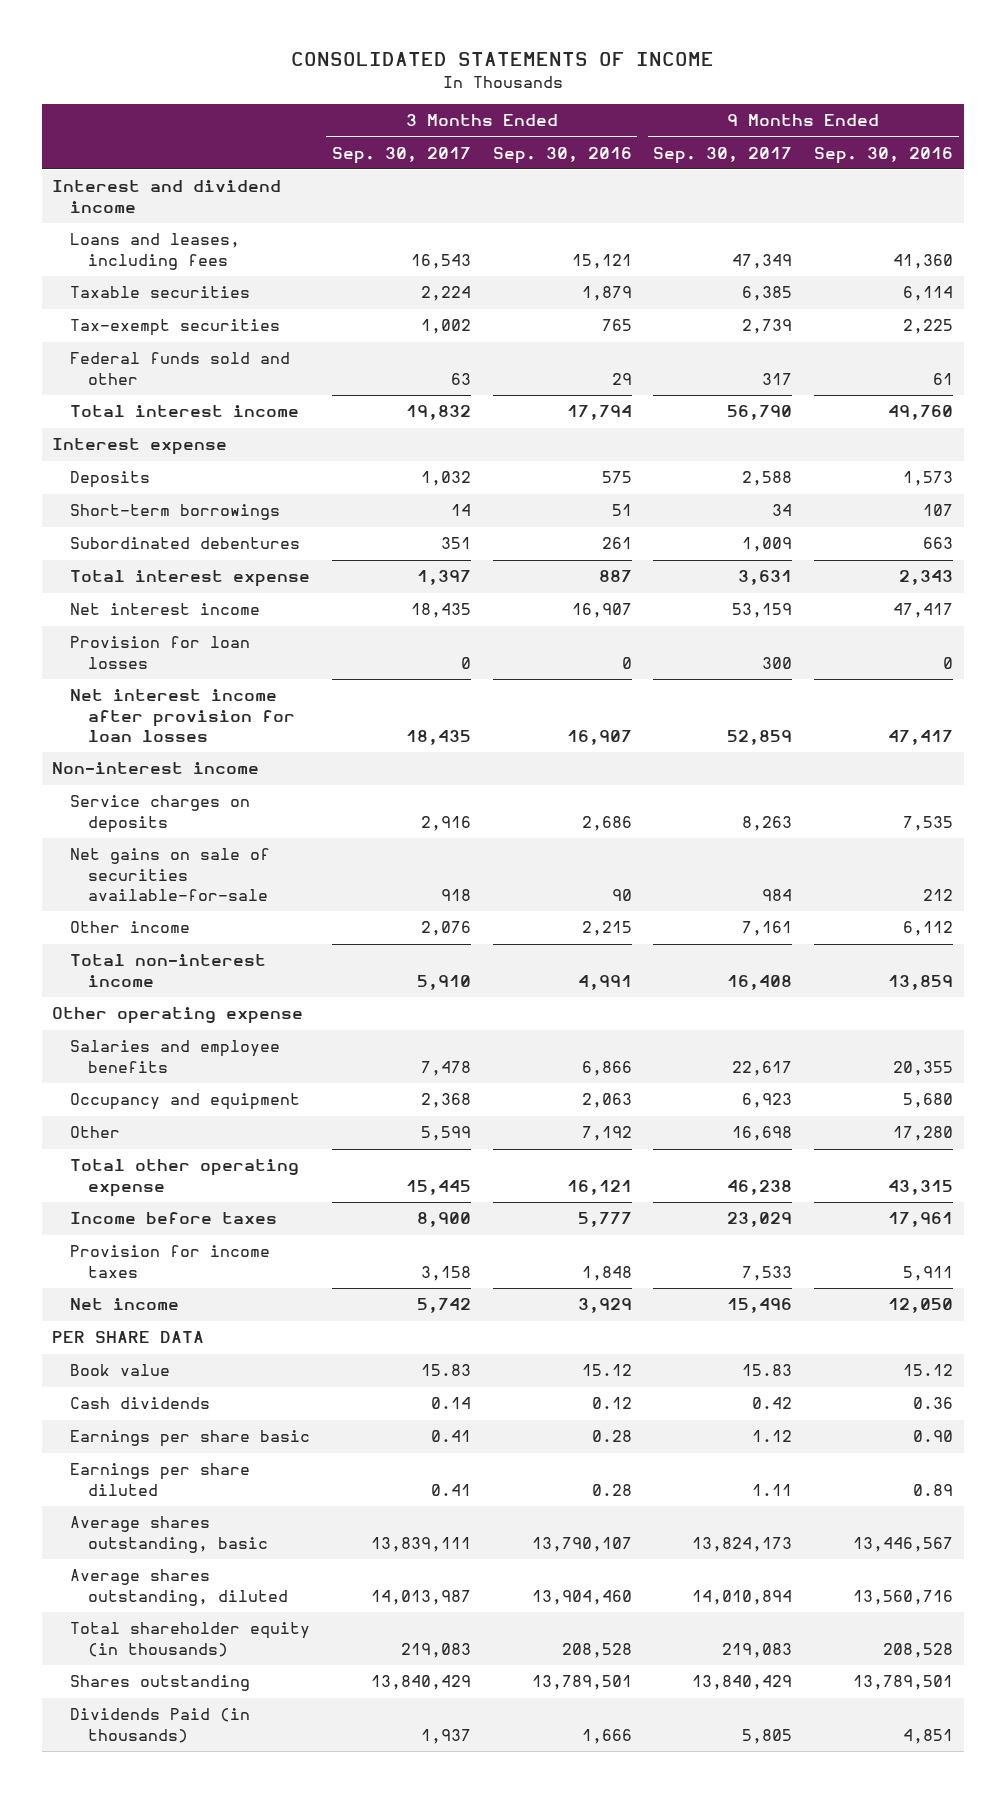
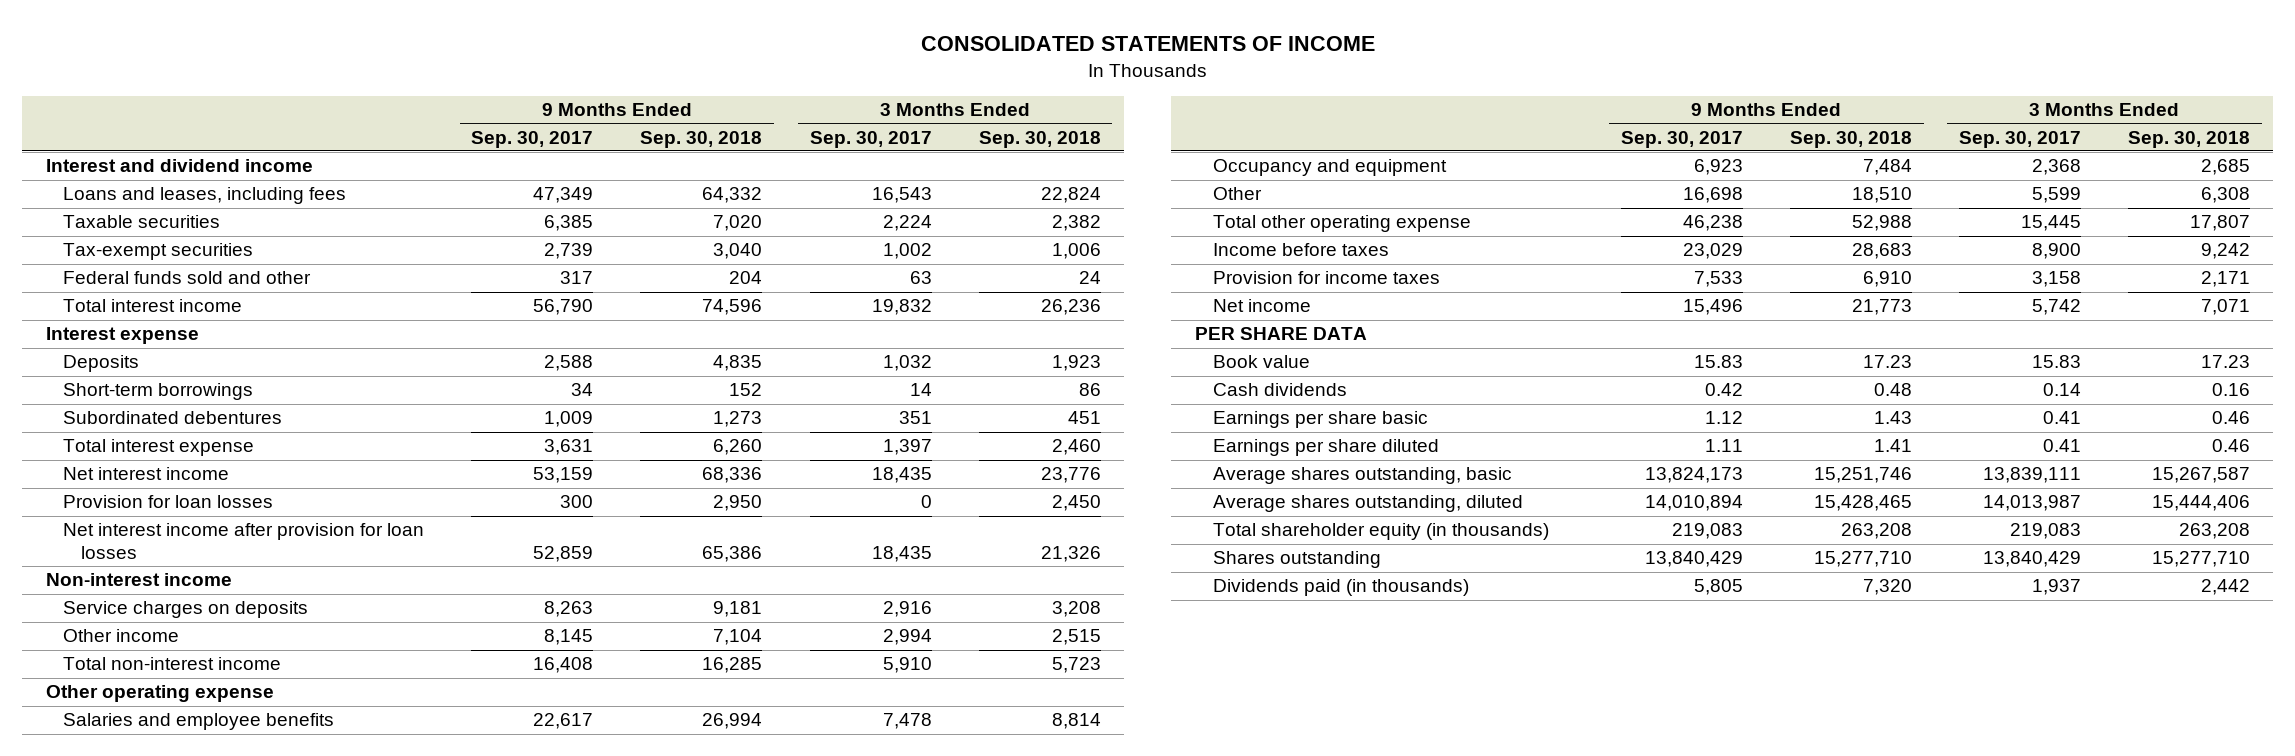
[492,146,632,164] Sep. 30, 2016 -> none
[814,146,954,164] Sep. 30, 2016 -> none
none -> [640,130,763,148] Sep. 30, 2018
none -> [978,130,1101,148] Sep. 30, 2018
[70,848,271,901] Net gains on sale of securities available-for-sale -> none
[420,921,471,937] 2,076 -> [882,629,932,646] 2,994
[742,921,793,937] 7,161 -> [544,629,594,646] 8,145
[70,1708,251,1743] Dividends Paid (in thousands) -> [1212,579,1469,597] Dividends paid (in thousands)

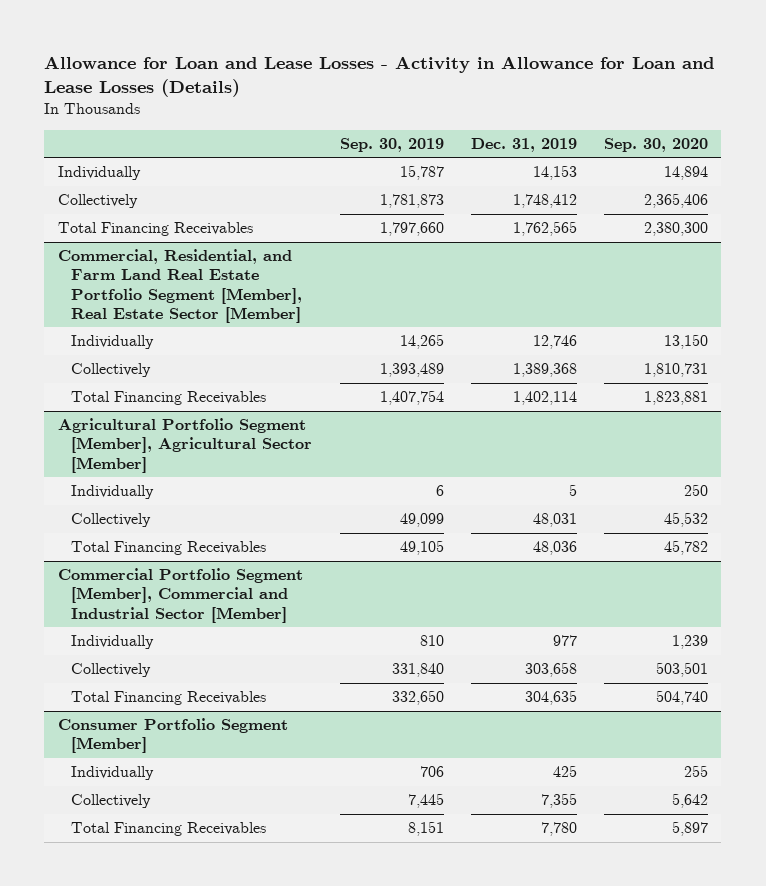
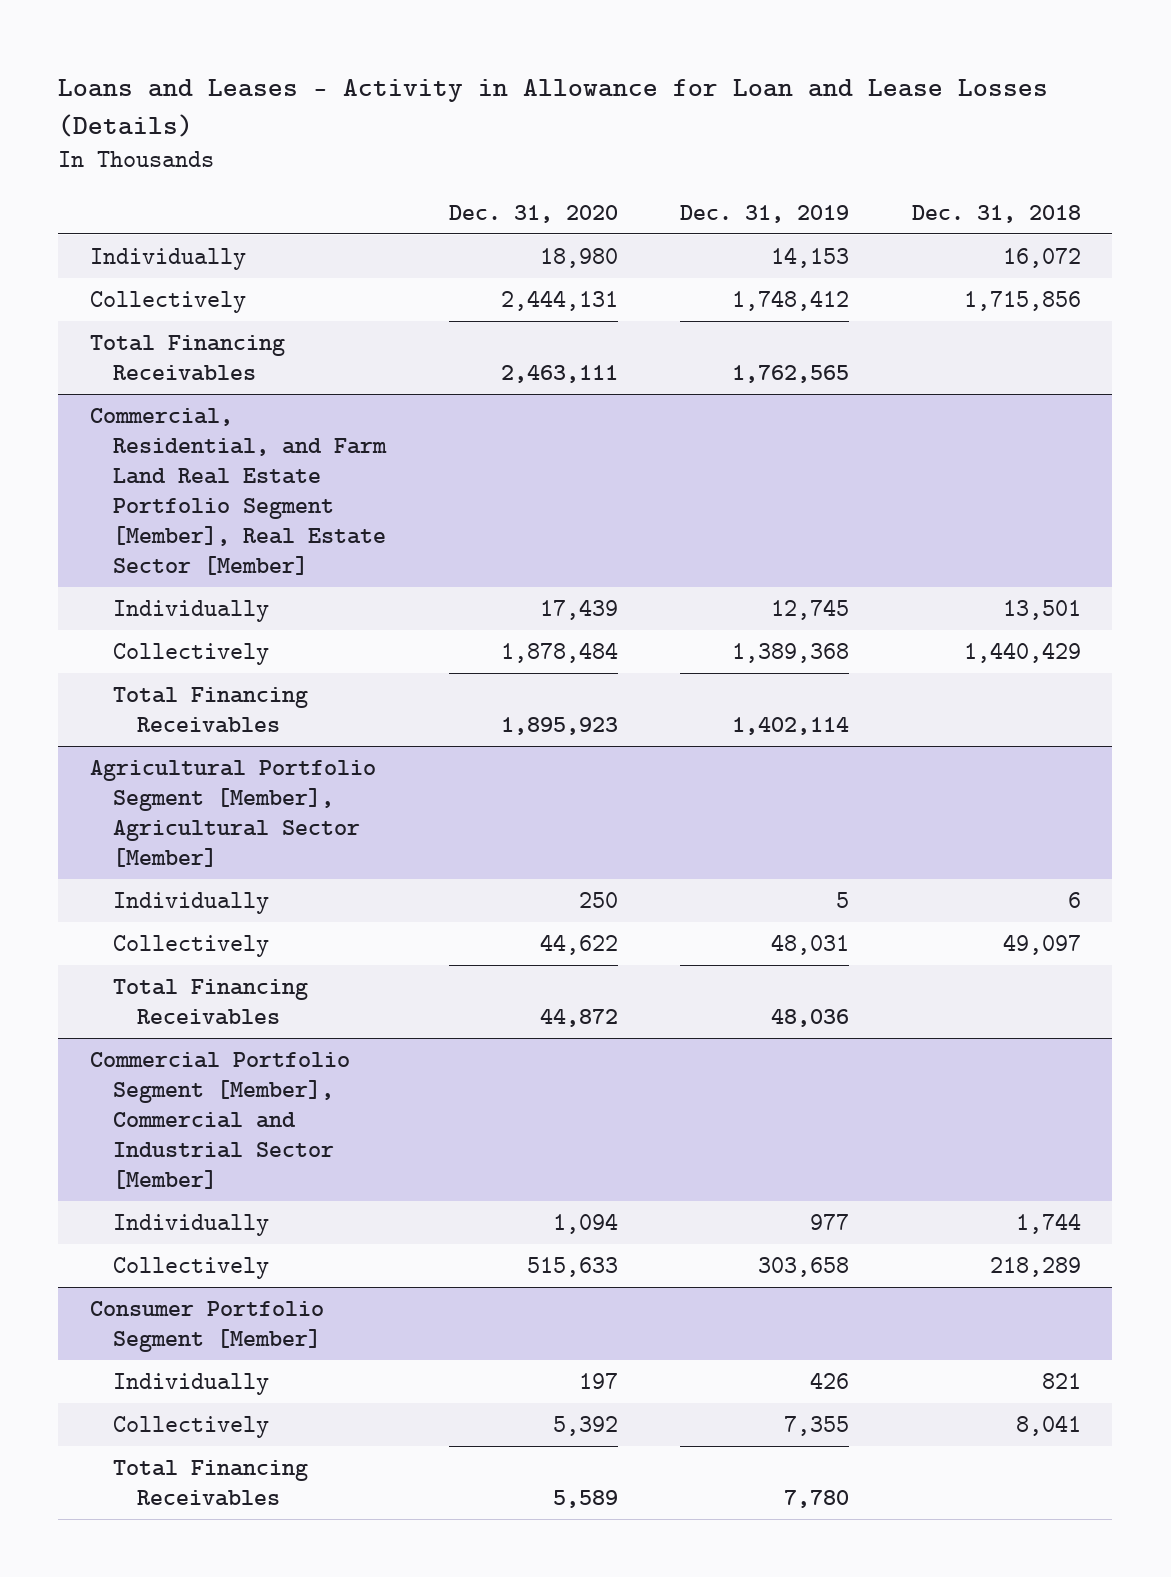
[44,55,715,97] Allowance for Loan and Lease Losses - Activity in Allowance for Loan and Lease Losses (Details) -> [58,79,1049,137] Loans and Leases - Activity in Allowance for Loan and Lease Losses (Details)
[339,137,444,152] Sep. 30, 2019 -> none
[603,137,708,152] Sep. 30, 2020 -> none
none -> [448,204,618,223] Dec. 31, 2020
none -> [911,204,1081,223] Dec. 31, 2018
[532,335,577,350] 12,746 -> [771,598,850,620] 12,745
[71,691,267,706] Total Financing Receivables -> none
[552,765,577,778] 425 -> [810,1371,850,1389] 426

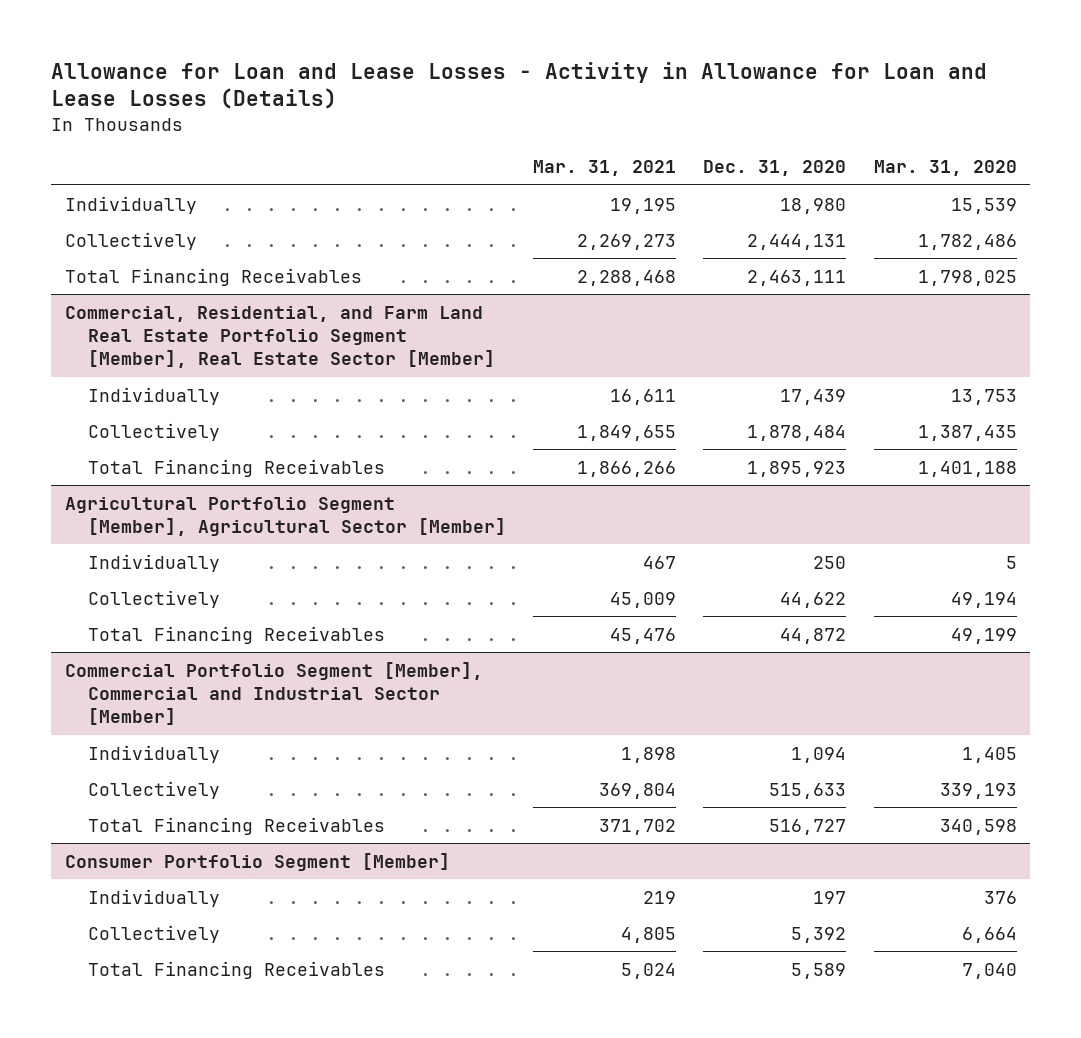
[58,79,1049,137] Loans and Leases - Activity in Allowance for Loan and Lease Losses (Details) -> [50,61,987,110] Allowance for Loan and Lease Losses - Activity in Allowance for Loan and Lease Losses (Details)
[680,204,850,223] Dec. 31, 2019 -> none
[911,204,1081,223] Dec. 31, 2018 -> none
none -> [532,160,676,177] Mar. 31, 2021
none -> [873,160,1017,177] Mar. 31, 2020
none -> [87,816,385,835] Total Financing Receivables

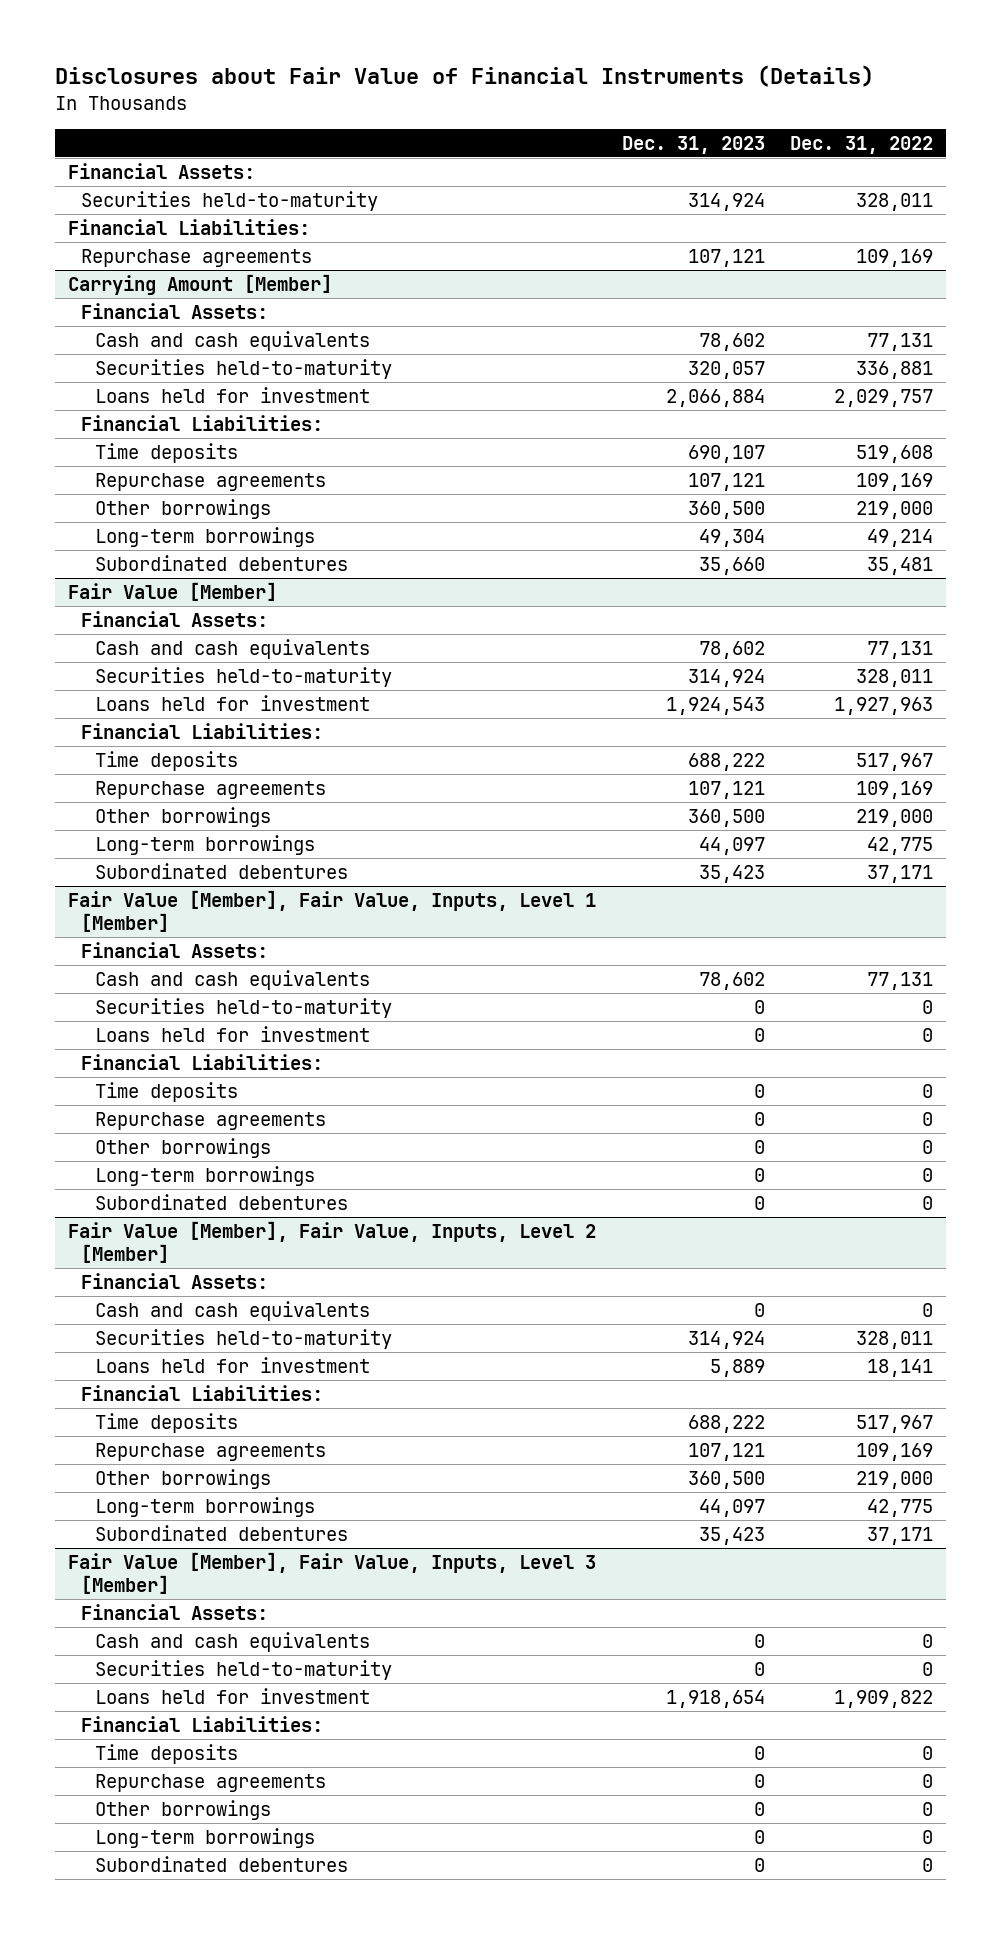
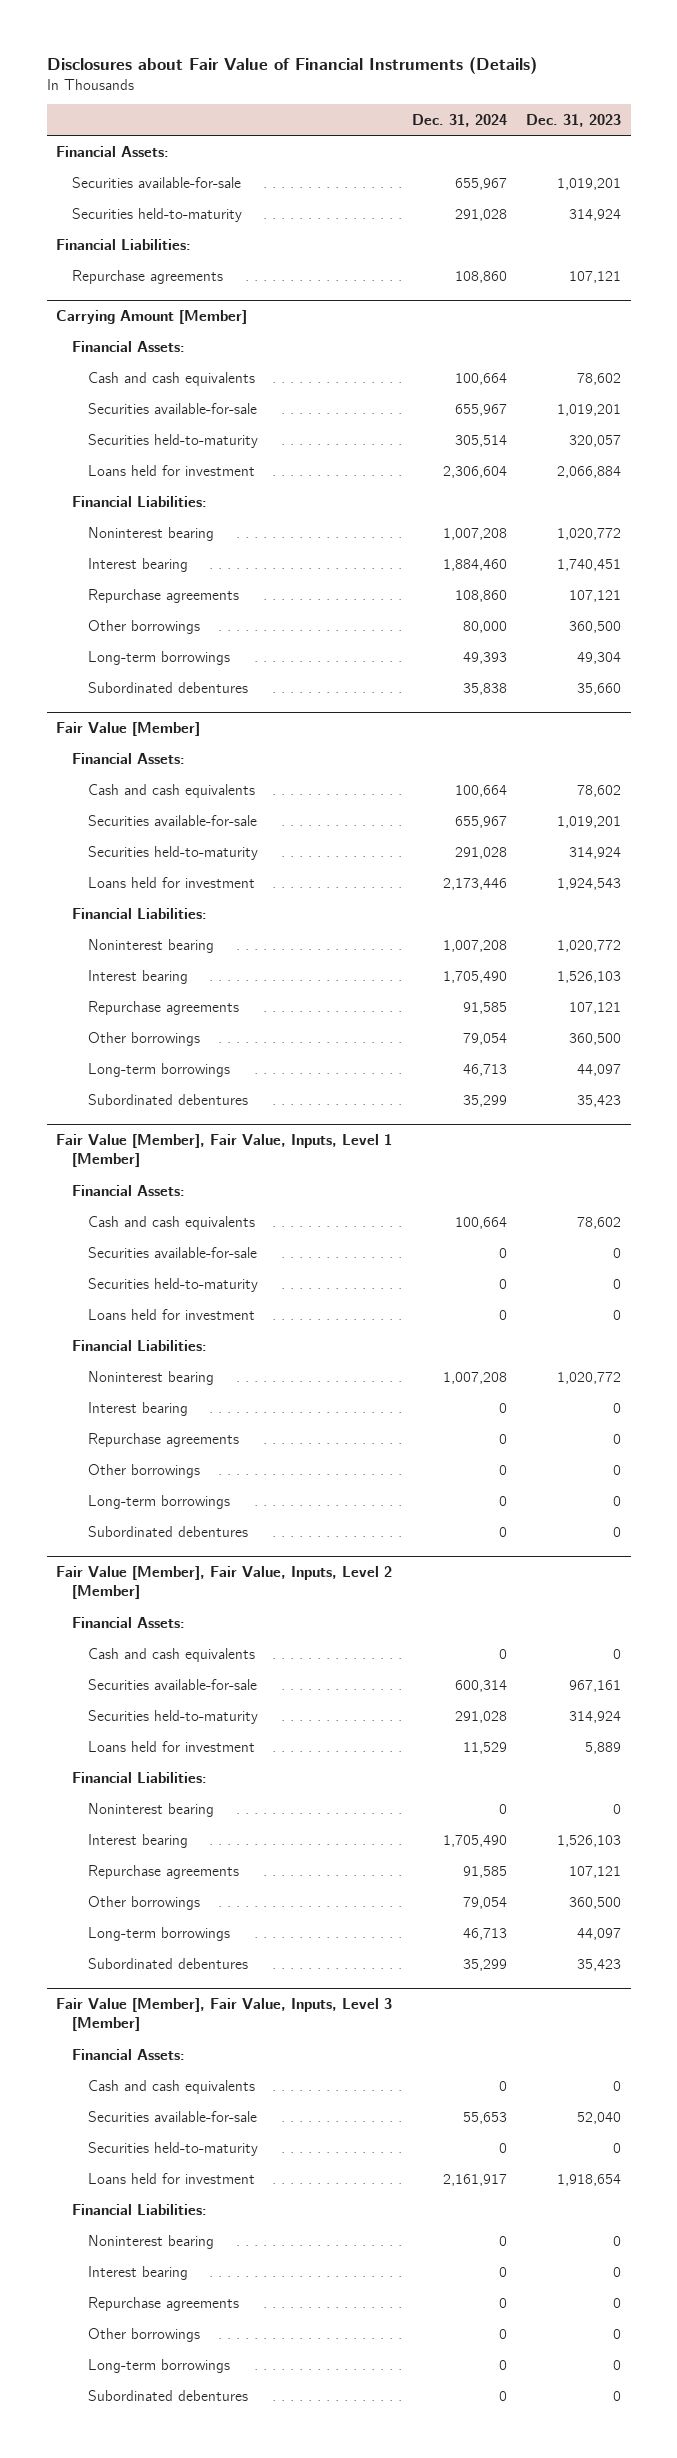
[790,135,934,154] Dec. 31, 2022 -> none
none -> [411,113,507,127] Dec. 31, 2024
none -> [72,176,242,188] Securities available-for-sale
none -> [88,402,258,414] Securities available-for-sale
[94,442,238,463] Time deposits -> none
none -> [88,526,215,541] Noninterest bearing
none -> [88,557,189,572] Interest bearing
none -> [88,814,258,826] Securities available-for-sale
[94,750,238,771] Time deposits -> none
none -> [88,938,215,953] Noninterest bearing
none -> [88,969,189,984] Interest bearing
none -> [88,1246,258,1258] Securities available-for-sale
[94,1081,238,1102] Time deposits -> none
none -> [88,1370,215,1385] Noninterest bearing
none -> [88,1401,189,1416] Interest bearing
none -> [88,1678,258,1690] Securities available-for-sale
[94,1412,238,1433] Time deposits -> none
none -> [88,1802,215,1817] Noninterest bearing
none -> [88,1833,189,1848] Interest bearing
none -> [88,2110,258,2122] Securities available-for-sale
[94,1743,238,1764] Time deposits -> none
none -> [88,2234,215,2249] Noninterest bearing
none -> [88,2265,189,2280] Interest bearing

